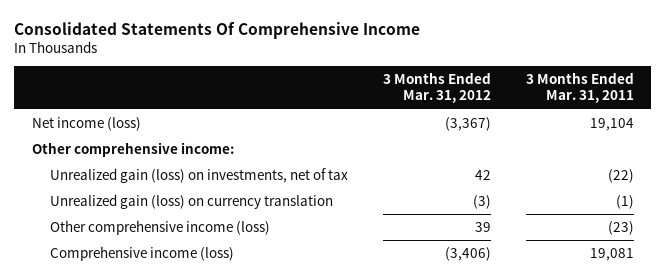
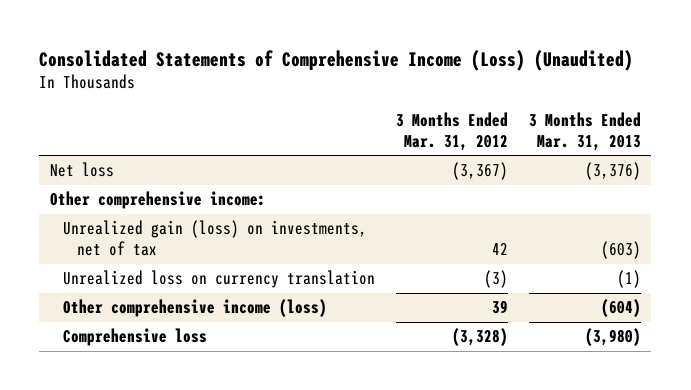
[14,21,421,39] Consolidated Statements Of Comprehensive Income -> [39,49,634,71] Consolidated Statements of Comprehensive Income (Loss) (Unaudited)
[525,72,634,104] 3 Months Ended Mar. 31, 2011 -> none
none -> [529,111,642,151] 3 Months Ended Mar. 31, 2013
[31,117,141,132] Net income (loss) -> [49,162,114,178] Net loss
[49,194,333,210] Unrealized gain (loss) on currency translation -> [63,270,376,289] Unrealized loss on currency translation
[49,246,234,262] Comprehensive income (loss) -> [63,328,208,347] Comprehensive loss
[444,247,491,262] (3,406) -> [452,328,509,347] (3,328)

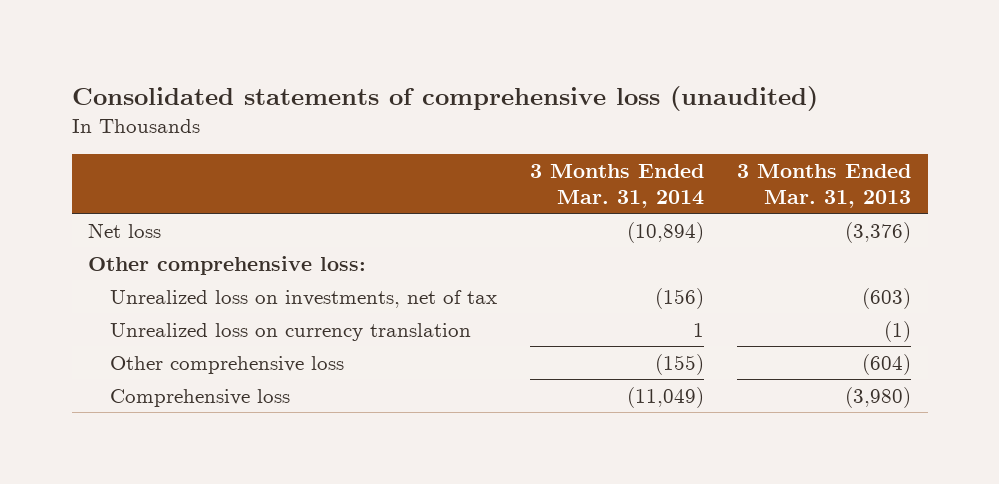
[39,49,634,71] Consolidated Statements of Comprehensive Income (Loss) (Unaudited) -> [71,85,818,111] Consolidated statements of comprehensive loss (unaudited)
[396,111,509,151] 3 Months Ended Mar. 31, 2012 -> none
none -> [530,164,705,209] 3 Months Ended Mar. 31, 2014
[49,191,266,210] Other comprehensive income: -> [88,255,367,275] Other comprehensive loss:
[63,220,368,257] Unrealized gain (loss) on investments, net of tax -> [109,289,497,308] Unrealized loss on investments, net of tax
[63,299,328,318] Other comprehensive income (loss) -> [109,355,344,374] Other comprehensive loss

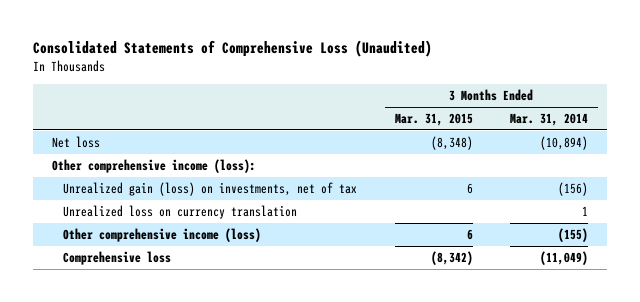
[71,85,818,111] Consolidated statements of comprehensive loss (unaudited) -> [32,40,432,58] Consolidated Statements of Comprehensive Loss (Unaudited)
[737,164,912,209] 3 Months Ended Mar. 31, 2013 -> none
none -> [394,113,473,127] Mar. 31, 2015
[88,255,367,275] Other comprehensive loss: -> [51,159,256,174] Other comprehensive income (loss):
[109,289,497,308] Unrealized loss on investments, net of tax -> [62,182,357,197] Unrealized gain (loss) on investments, net of tax
[109,355,344,374] Other comprehensive loss -> [62,228,261,243] Other comprehensive income (loss)

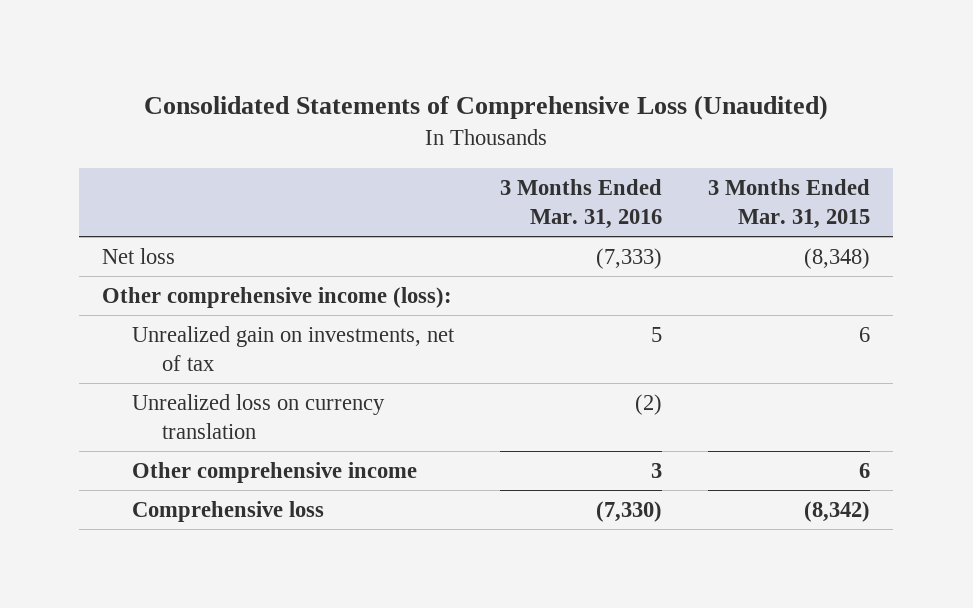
[510,113,589,127] Mar. 31, 2014 -> none
none -> [500,178,663,229] 3 Months Ended Mar. 31, 2016
[62,182,357,197] Unrealized gain (loss) on investments, net of tax -> [131,326,455,371] Unrealized gain on investments, net of tax
[62,228,261,243] Other comprehensive income (loss) -> [131,462,417,484] Other comprehensive income

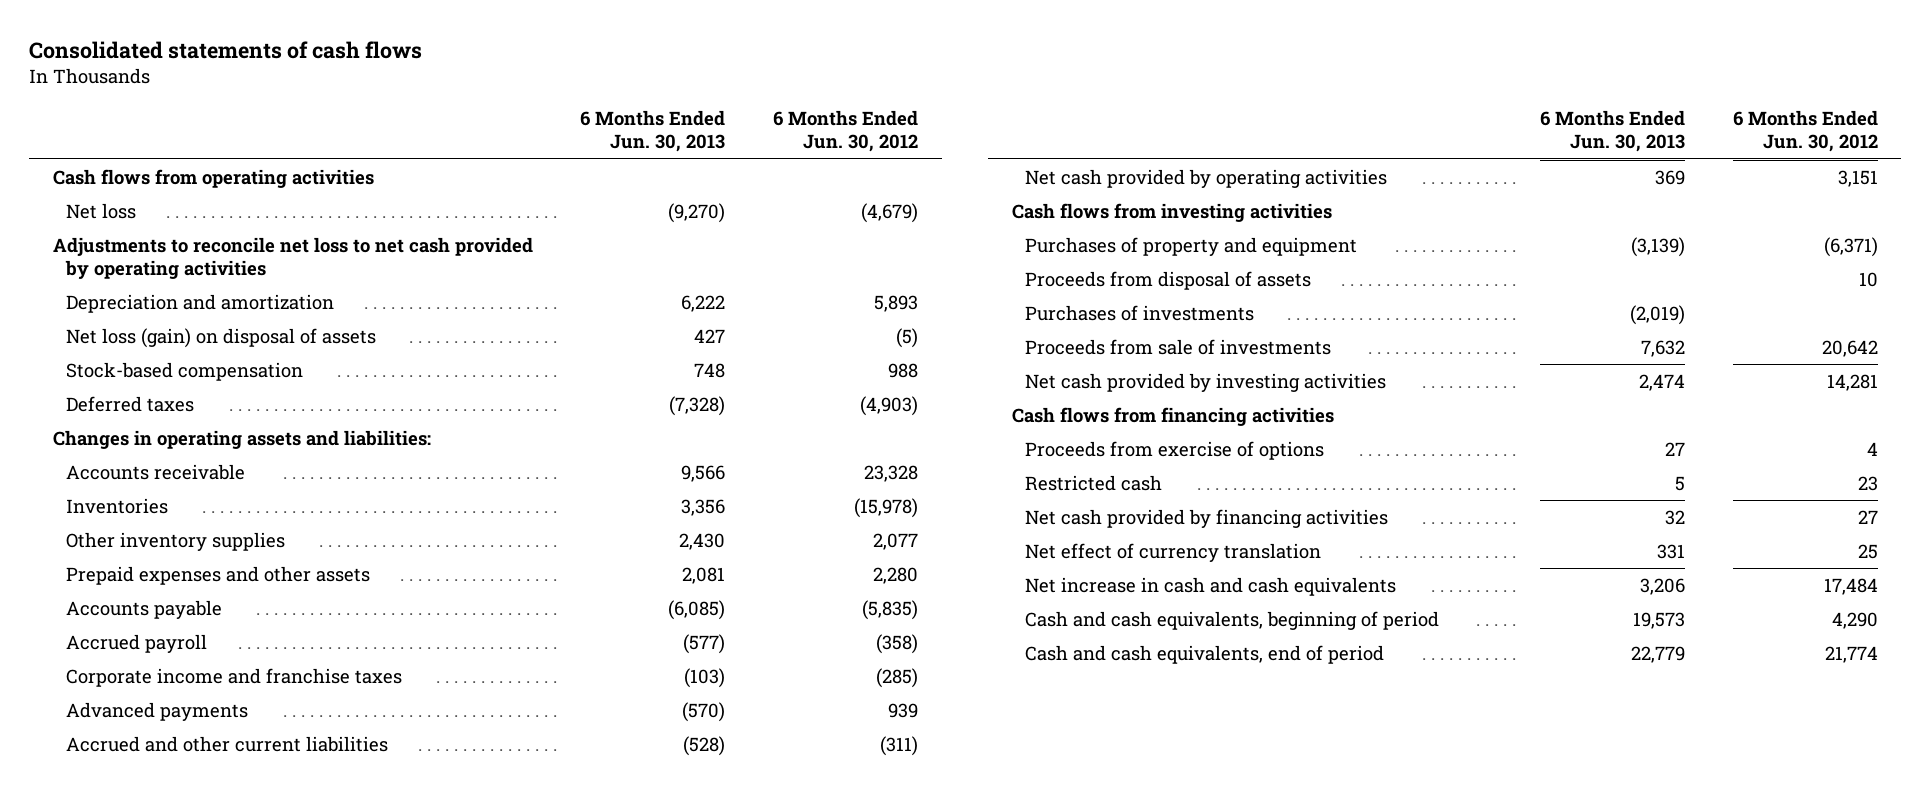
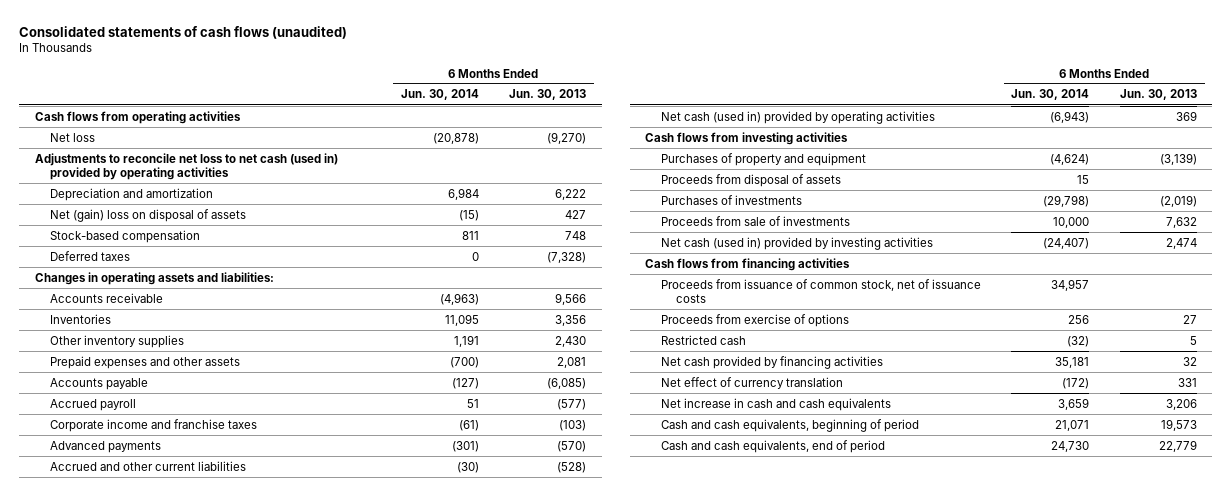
[28,40,422,59] Consolidated statements of cash flows -> [19,25,348,39] Consolidated statements of cash flows (unaudited)
[773,109,919,153] 6 Months Ended Jun. 30, 2012 -> none
none -> [400,89,479,101] Jun. 30, 2014
[52,236,533,280] Adjustments to reconcile net loss to net cash provided by operating activities -> [34,152,338,180] Adjustments to reconcile net loss to net cash (used in) provided by operating activities
[65,327,376,348] Net loss (gain) on disposal of assets -> [49,208,246,222] Net (gain) loss on disposal of assets
[1025,168,1388,188] Net cash provided by operating activities -> [660,110,935,124] Net cash (used in) provided by operating activities
[1025,372,1387,392] Net cash provided by investing activities -> [660,236,933,250] Net cash (used in) provided by investing activities
none -> [660,278,981,303] Proceeds from issuance of common stock, net of issuance costs

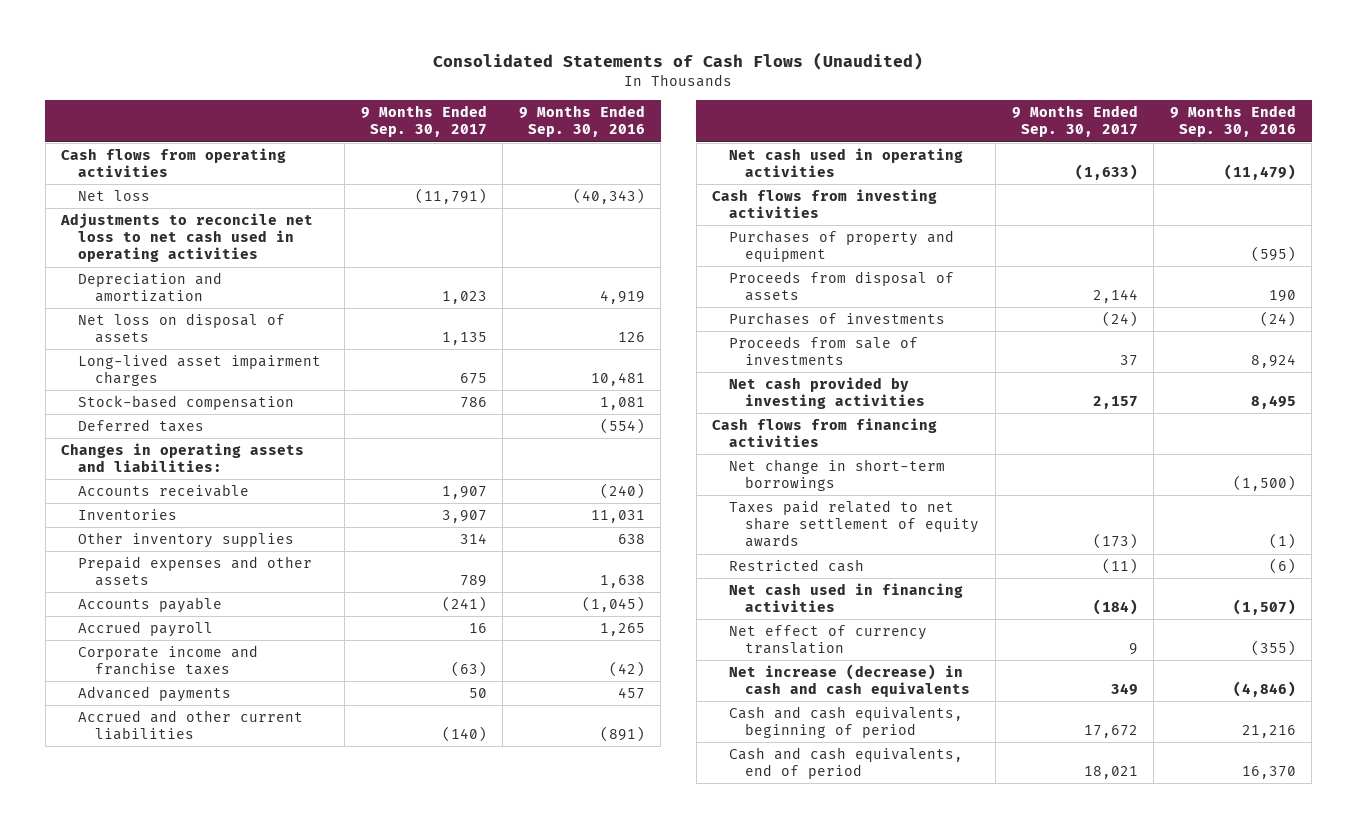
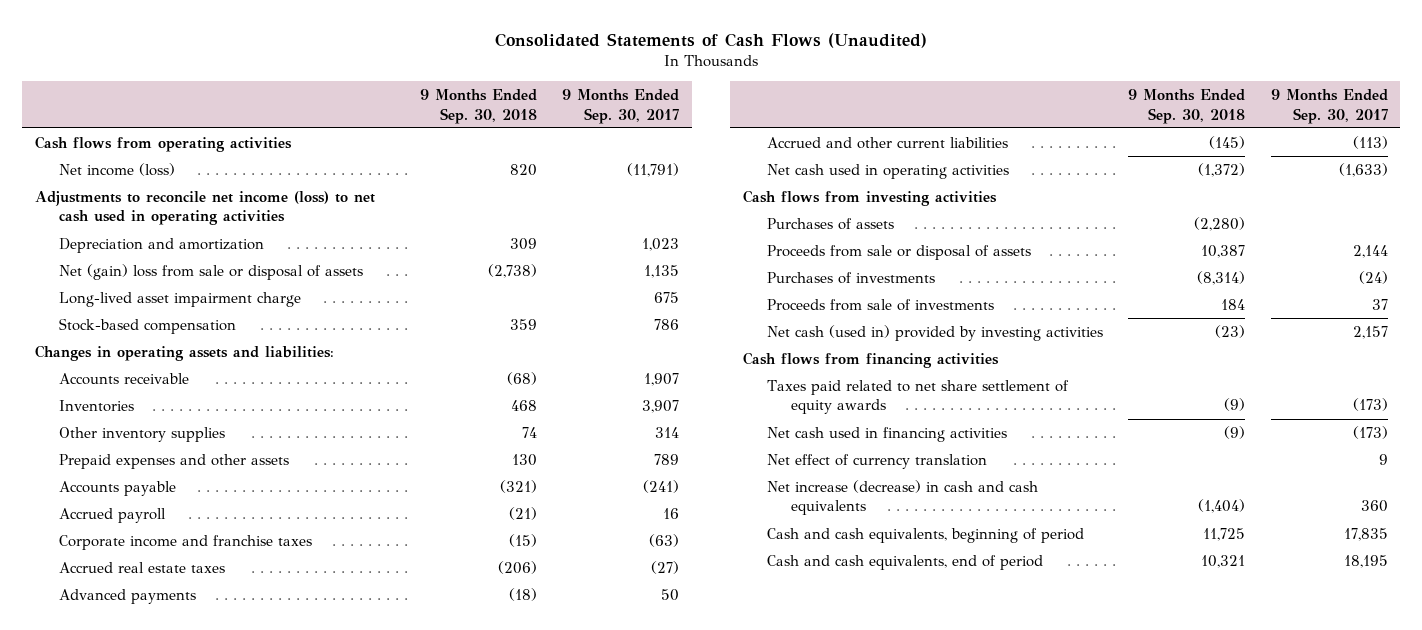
[518,105,645,138] 9 Months Ended Sep. 30, 2016 -> none
none -> [420,89,538,124] 9 Months Ended Sep. 30, 2018
[77,190,150,202] Net loss -> [58,162,175,176] Net income (loss)
[60,213,314,263] Adjustments to reconcile net loss to net cash used in operating activities -> [34,190,375,226] Adjustments to reconcile net income (loss) to net cash used in operating activities
[77,313,285,344] Net loss on disposal of assets -> [58,263,363,280] Net (gain) loss from sale or disposal of assets
[77,354,321,387] Long-lived asset impairment charges -> [58,291,301,307] Long-lived asset impairment charge
[77,419,204,433] Deferred taxes -> none
none -> [58,561,225,573] Accrued real estate taxes
[441,726,487,743] (140) -> [1352,135,1388,149] (113)
[728,230,954,263] Purchases of property and equipment -> none
none -> [766,217,894,230] Purchases of assets
[728,271,954,302] Proceeds from disposal of assets -> [766,244,1031,260] Proceeds from sale or disposal of assets
[728,377,926,410] Net cash provided by investing activities -> [766,324,1103,341] Net cash (used in) provided by investing activities
[728,459,945,492] Net change in short-term borrowings -> none
[728,559,864,573] Restricted cash -> none
[1092,599,1138,616] (184) -> [1352,425,1388,439] (173)
[1110,683,1138,696] 349 -> [1360,500,1388,513] 360
[1083,725,1138,739] 17,672 -> [1343,527,1388,541] 17,835
[1083,766,1138,780] 18,021 -> [1343,554,1388,568] 18,195

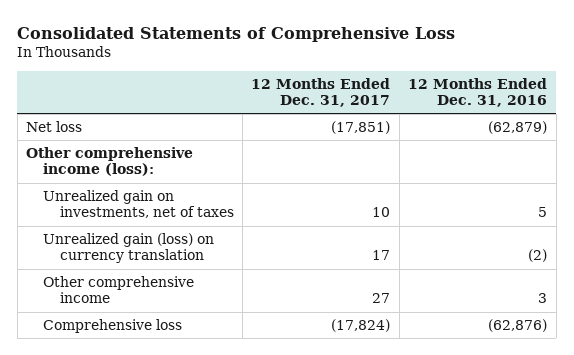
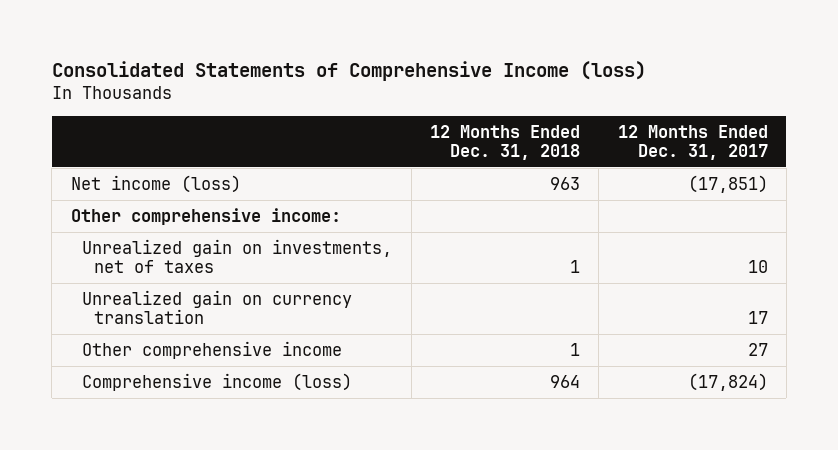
[17,26,456,42] Consolidated Statements of Comprehensive Loss -> [51,61,646,82] Consolidated Statements of Comprehensive Income (loss)
[408,77,548,107] 12 Months Ended Dec. 31, 2016 -> none
none -> [430,124,581,160] 12 Months Ended Dec. 31, 2018
[26,121,83,133] Net loss -> [70,174,241,193] Net income (loss)
[26,147,194,177] Other comprehensive income (loss): -> [70,207,341,225] Other comprehensive income:
[43,233,215,264] Unrealized gain (loss) on currency translation -> [82,289,353,325] Unrealized gain on currency translation
[43,319,183,334] Comprehensive loss -> [82,372,353,391] Comprehensive income (loss)

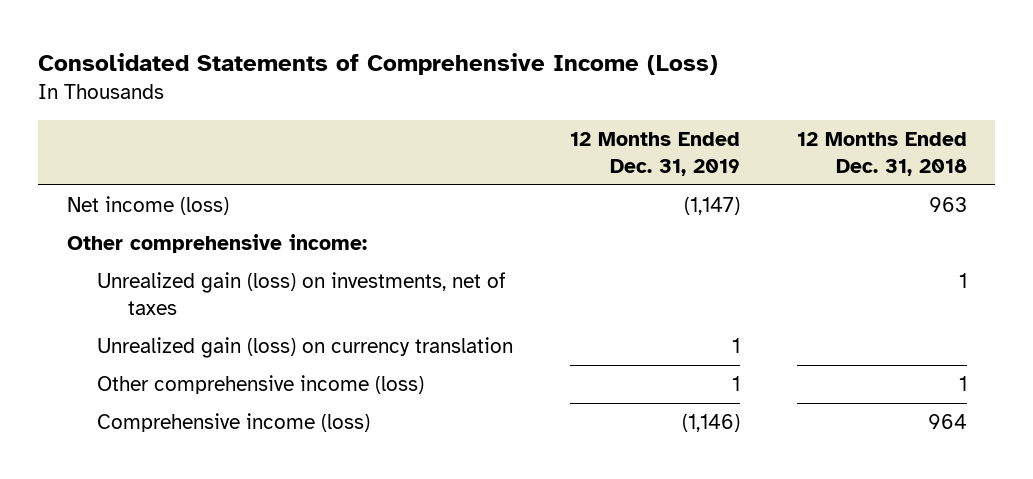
[51,61,646,82] Consolidated Statements of Comprehensive Income (loss) -> [38,52,719,75] Consolidated Statements of Comprehensive Income (Loss)
[617,124,768,160] 12 Months Ended Dec. 31, 2017 -> none
none -> [570,131,741,176] 12 Months Ended Dec. 31, 2019
[82,238,393,274] Unrealized gain on investments, net of taxes -> [97,272,507,315] Unrealized gain (loss) on investments, net of taxes
[82,289,353,325] Unrealized gain on currency translation -> [97,337,514,359] Unrealized gain (loss) on currency translation
[82,340,343,359] Other comprehensive income -> [97,375,425,395] Other comprehensive income (loss)

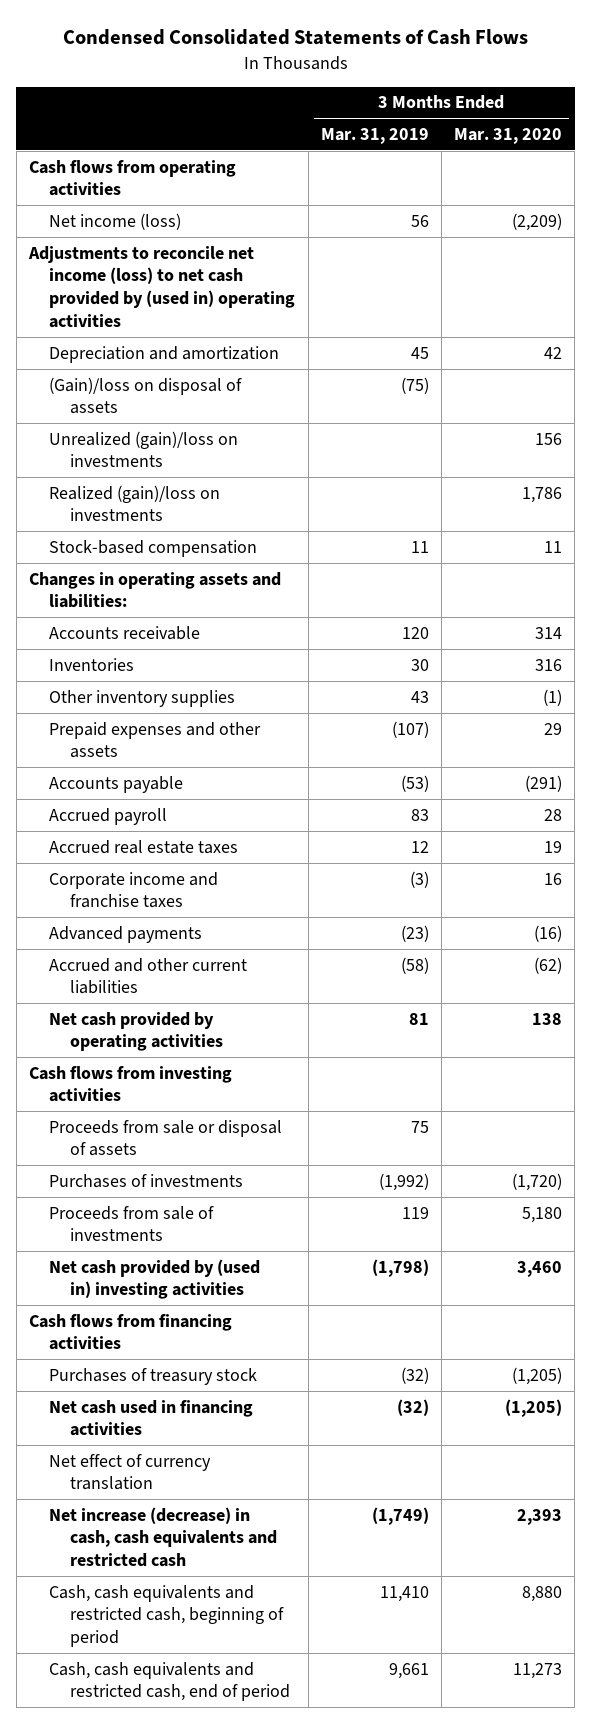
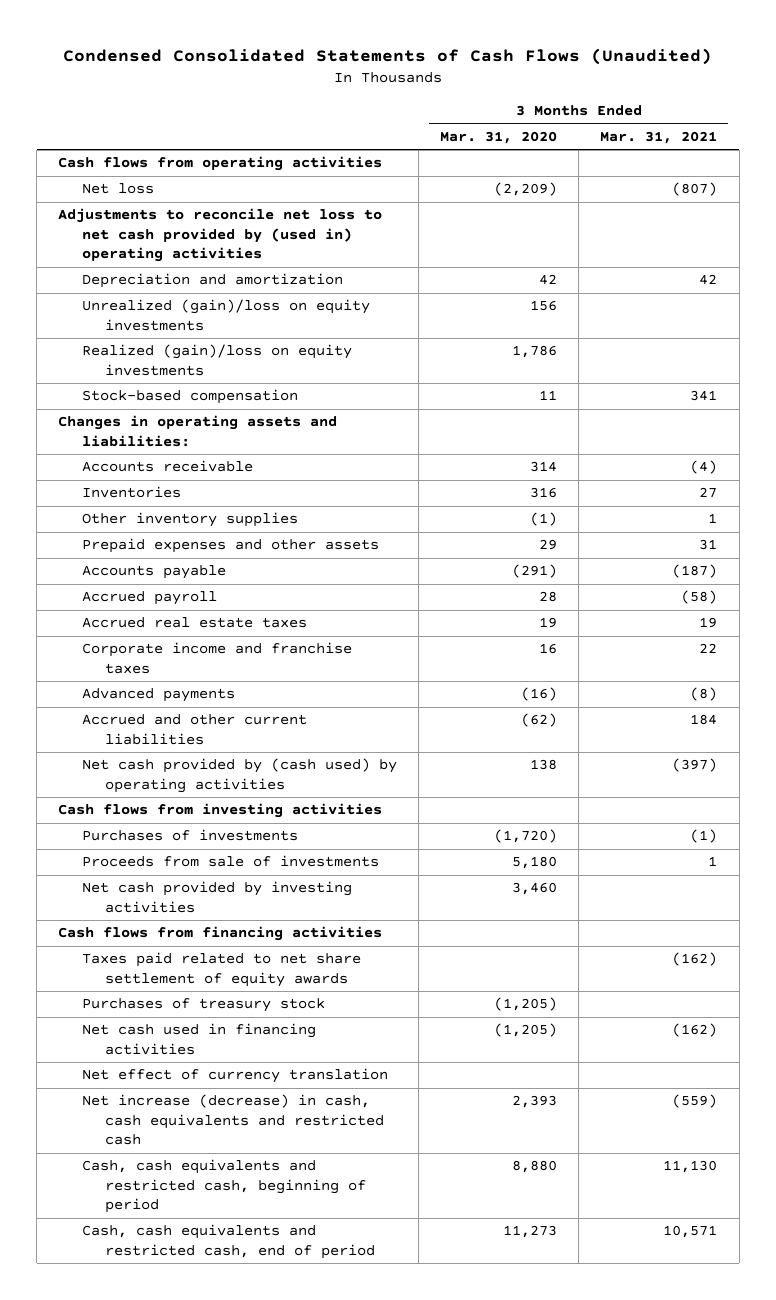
[62,29,528,46] Condensed Consolidated Statements of Cash Flows -> [62,47,712,65] Condensed Consolidated Statements of Cash Flows (Unaudited)
[320,127,429,144] Mar. 31, 2019 -> none
none -> [600,130,718,144] Mar. 31, 2021
[49,212,182,230] Net income (loss) -> [81,183,154,195] Net loss
[27,245,296,328] Adjustments to reconcile net income (loss) to net cash provided by (used in) operating activities -> [58,208,383,263] Adjustments to reconcile net loss to net cash provided by (used in) operating activities
[49,376,243,415] (Gain)/loss on disposal of assets -> none
[49,430,239,468] Unrealized (gain)/loss on investments -> [81,299,370,331] Unrealized (gain)/loss on equity investments
[49,484,221,522] Realized (gain)/loss on investments -> [81,344,352,376] Realized (gain)/loss on equity investments
[49,1011,223,1052] Net cash provided by operating activities -> [81,758,397,793] Net cash provided by (cash used) by operating activities
[49,1119,283,1157] Proceeds from sale or disposal of assets -> none
[49,1258,261,1300] Net cash provided by (used in) investing activities -> [81,881,352,913] Net cash provided by investing activities
none -> [81,952,361,987] Taxes paid related to net share settlement of equity awards

